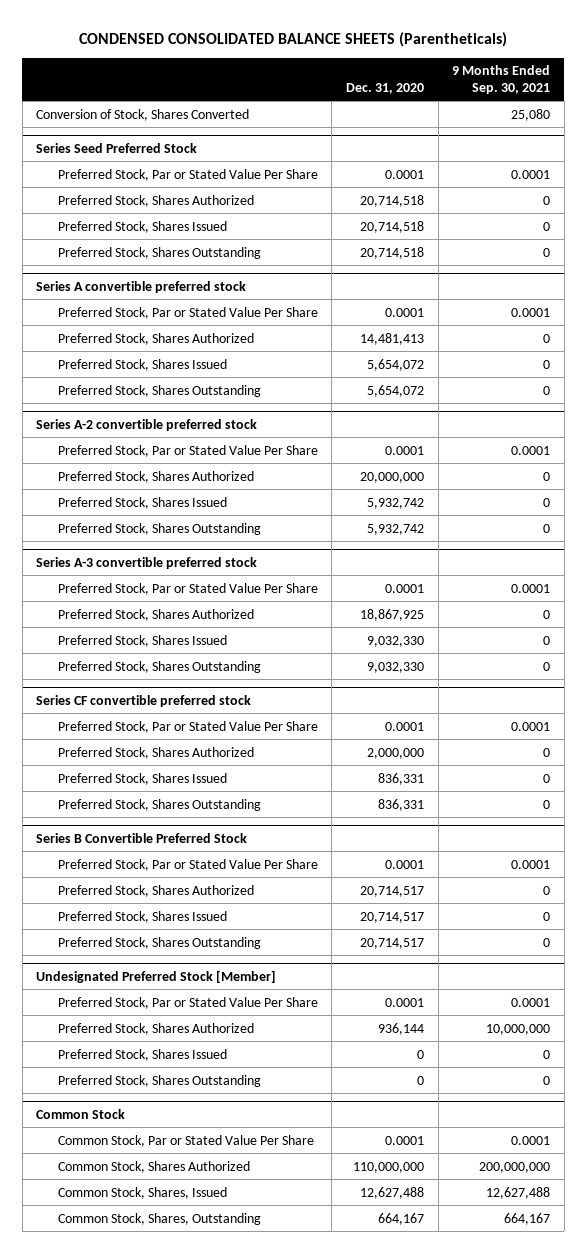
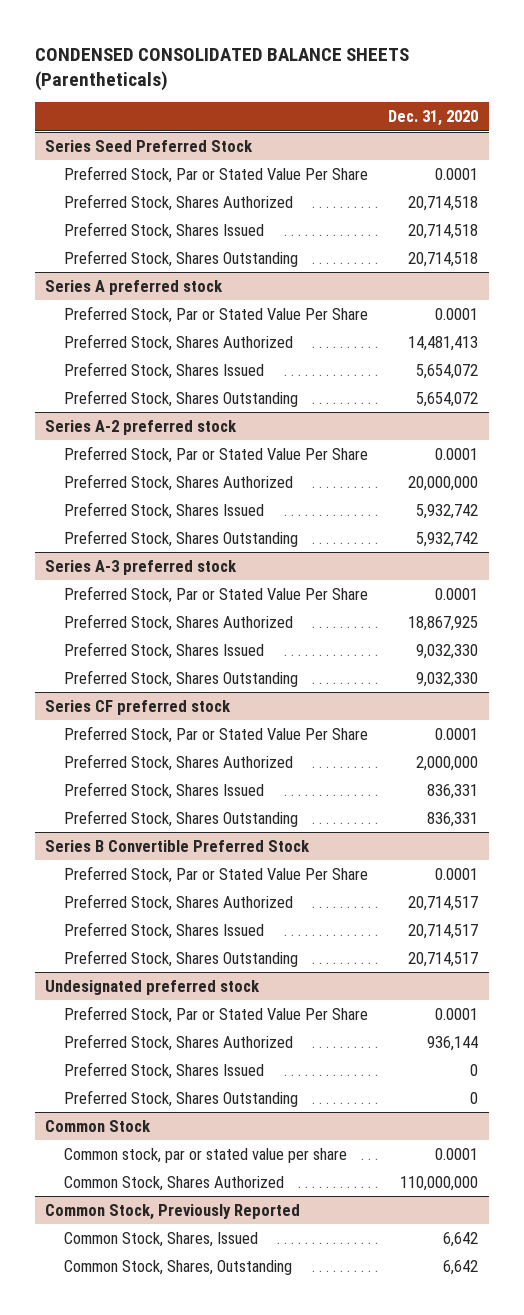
[452,65,551,94] 9 Months Ended Sep. 30, 2021 -> none
[36,108,250,121] Conversion of Stock, Shares Converted -> none
[36,280,247,293] Series A convertible preferred stock -> [45,280,224,296] Series A preferred stock
[36,418,258,431] Series A-2 convertible preferred stock -> [45,420,238,436] Series A-2 preferred stock
[36,556,258,569] Series A-3 convertible preferred stock -> [45,560,238,576] Series A-3 preferred stock
[36,694,252,707] Series CF convertible preferred stock -> [45,700,232,716] Series CF preferred stock
[36,969,277,983] Undesignated Preferred Stock [Member] -> [45,980,261,996] Undesignated preferred stock
[57,1134,314,1147] Common Stock, Par or Stated Value Per Share -> [63,1148,347,1164] Common stock, par or stated value per share
none -> [45,1204,301,1221] Common Stock, Previously Reported
[360,1186,425,1199] 12,627,488 -> [443,1232,479,1248] 6,642
[378,1212,425,1225] 664,167 -> [443,1260,479,1276] 6,642

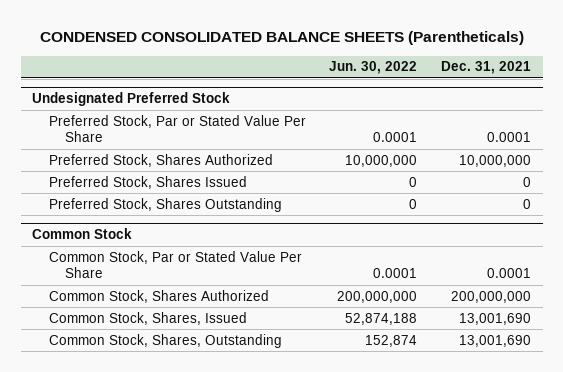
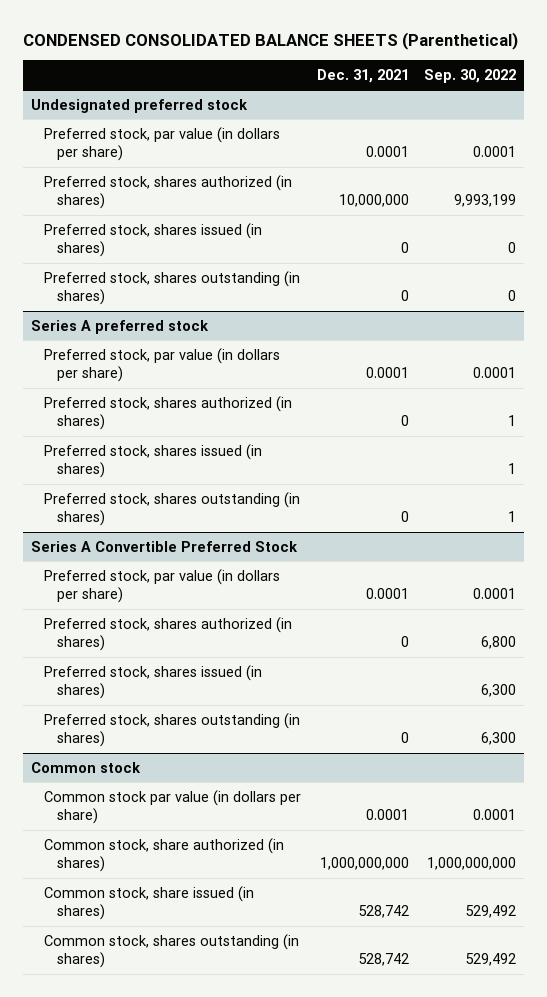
[39,30,524,45] CONDENSED CONSOLIDATED BALANCE SHEETS (Parentheticals) -> [23,31,519,50] CONDENSED CONSOLIDATED BALANCE SHEETS (Parenthetical)
[329,61,418,75] Jun. 30, 2022 -> none
none -> [424,68,517,83] Sep. 30, 2022
[32,92,231,107] Undesignated Preferred Stock -> [30,98,248,113] Undesignated preferred stock
[48,114,306,143] Preferred Stock, Par or Stated Value Per Share -> [44,126,281,162] Preferred stock, par value (in dollars per share)
[48,153,273,167] Preferred Stock, Shares Authorized -> [44,174,293,210] Preferred stock, shares authorized (in shares)
[48,175,247,189] Preferred Stock, Shares Issued -> [44,222,263,258] Preferred stock, shares issued (in shares)
[48,197,282,212] Preferred Stock, Shares Outstanding -> [44,270,301,306] Preferred stock, shares outstanding (in shares)
none -> [30,319,209,334] Series A preferred stock
none -> [44,347,281,383] Preferred stock, par value (in dollars per share)
none -> [44,395,293,431] Preferred stock, shares authorized (in shares)
none -> [44,443,263,479] Preferred stock, shares issued (in shares)
none -> [44,491,301,527] Preferred stock, shares outstanding (in shares)
none -> [30,540,298,552] Series A Convertible Preferred Stock
none -> [44,568,281,604] Preferred stock, par value (in dollars per share)
none -> [44,616,293,652] Preferred stock, shares authorized (in shares)
none -> [44,664,263,700] Preferred stock, shares issued (in shares)
none -> [44,712,301,748] Preferred stock, shares outstanding (in shares)
[32,228,133,240] Common Stock -> [30,761,141,773] Common stock
[48,250,302,279] Common Stock, Par or Stated Value Per Share -> [44,789,302,825] Common stock par value (in dollars per share)
[48,289,269,303] Common Stock, Shares Authorized -> [44,837,285,873] Common stock, share authorized (in shares)
[450,290,531,303] 200,000,000 -> [319,857,409,871] 1,000,000,000
[48,311,247,325] Common Stock, Shares, Issued -> [44,885,255,921] Common stock, share issued (in shares)
[458,312,531,325] 13,001,690 -> [357,905,409,919] 528,742
[48,333,282,348] Common Stock, Shares, Outstanding -> [44,933,300,969] Common stock, shares outstanding (in shares)
[458,334,531,347] 13,001,690 -> [357,953,409,967] 528,742

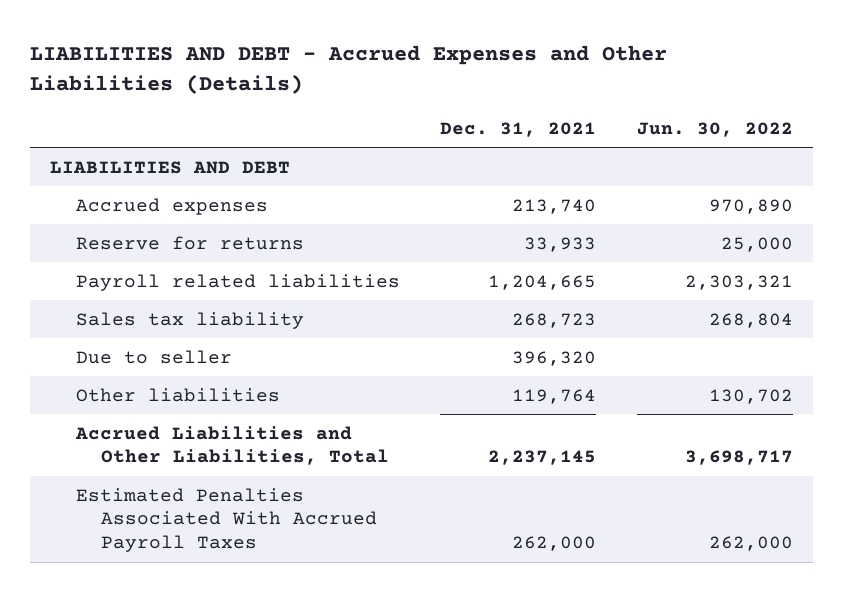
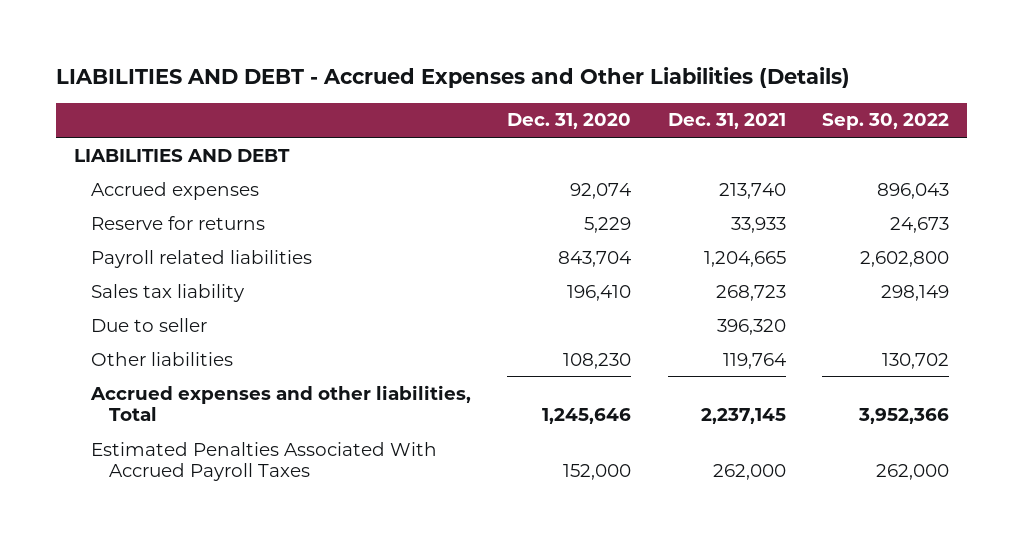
[636,121,793,137] Jun. 30, 2022 -> none
none -> [507,113,632,130] Dec. 31, 2020
none -> [821,113,949,131] Sep. 30, 2022
[74,425,390,466] Accrued Liabilities and Other Liabilities, Total -> [90,384,472,422] Accrued expenses and other liabilities, Total

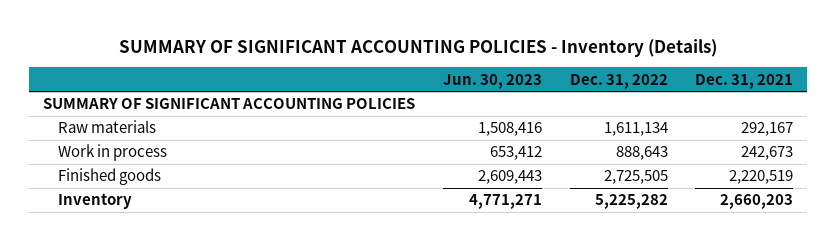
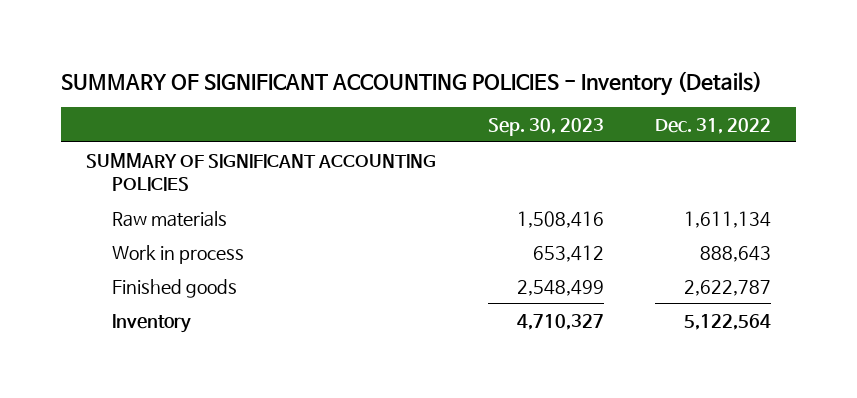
[442,73,542,89] Jun. 30, 2023 -> none
[695,73,794,89] Dec. 31, 2021 -> none
none -> [487,118,604,137] Sep. 30, 2023
[603,170,668,185] 2,725,505 -> [683,279,771,296] 2,622,787
[594,194,668,210] 5,225,282 -> [683,313,771,330] 5,122,564

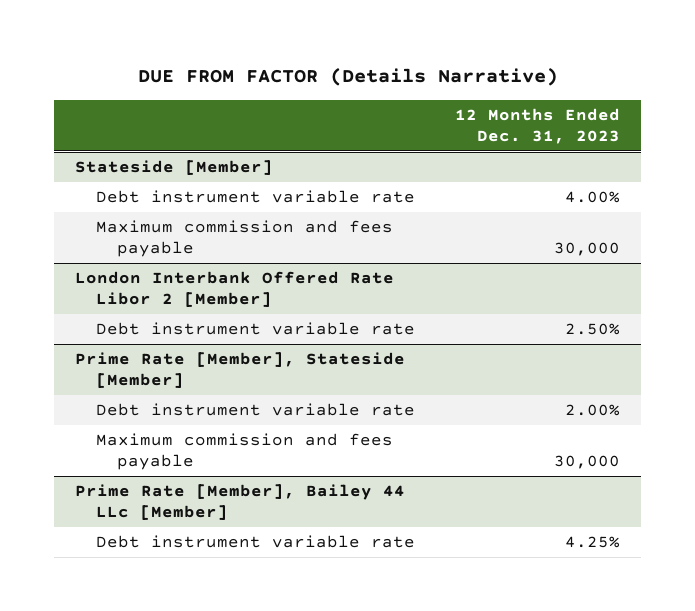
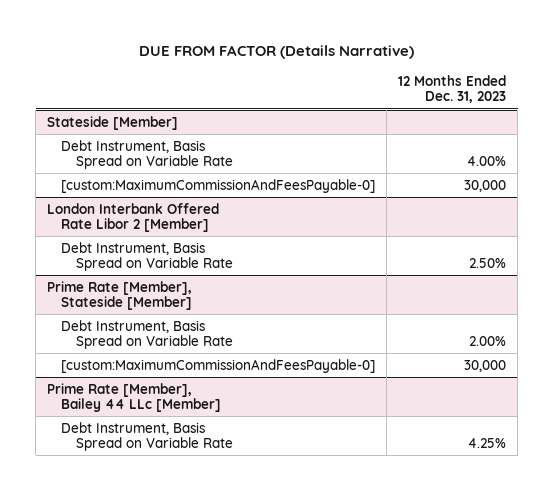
[95,190,415,204] Debt instrument variable rate -> [61,139,233,170] Debt Instrument, Basis Spread on Variable Rate
[95,220,393,257] Maximum commission and fees payable -> [61,178,376,193] [custom:MaximumCommissionAndFeesPayable-0]
[95,322,415,336] Debt instrument variable rate -> [61,241,233,272] Debt Instrument, Basis Spread on Variable Rate
[95,403,415,417] Debt instrument variable rate -> [61,319,233,350] Debt Instrument, Basis Spread on Variable Rate
[95,433,393,470] Maximum commission and fees payable -> [61,358,376,373] [custom:MaximumCommissionAndFeesPayable-0]
[95,535,415,549] Debt instrument variable rate -> [61,421,233,452] Debt Instrument, Basis Spread on Variable Rate

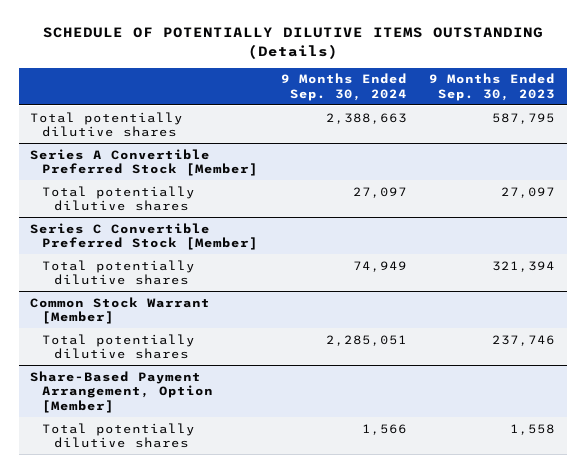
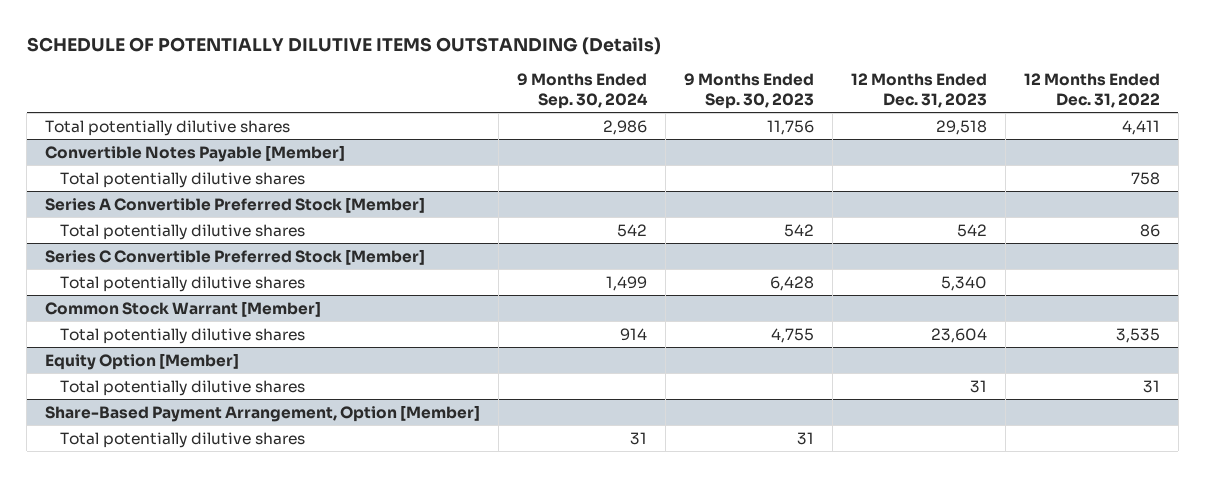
none -> [850,72,987,108] 12 Months Ended Dec. 31, 2023
none -> [1023,72,1160,108] 12 Months Ended Dec. 31, 2022
[325,112,407,124] 2,388,663 -> [603,119,648,135] 2,986
[492,112,556,124] 587,795 -> [767,119,815,135] 11,756
none -> [45,144,346,162] Convertible Notes Payable [Member]
none -> [60,171,306,188] Total potentially dilutive shares
[352,186,407,198] 27,097 -> [617,223,648,237] 542
[501,186,556,198] 27,097 -> [784,223,815,237] 542
[352,260,407,272] 74,949 -> [606,275,648,291] 1,499
[492,260,556,272] 321,394 -> [770,275,815,291] 6,428
[325,334,407,346] 2,285,051 -> [620,327,648,341] 914
[492,334,556,346] 237,746 -> [771,327,815,343] 4,755
none -> [45,352,240,370] Equity Option [Member]
none -> [60,379,306,396] Total potentially dilutive shares
[361,423,407,435] 1,566 -> [630,431,648,445] 31
[510,423,556,435] 1,558 -> [797,431,815,445] 31

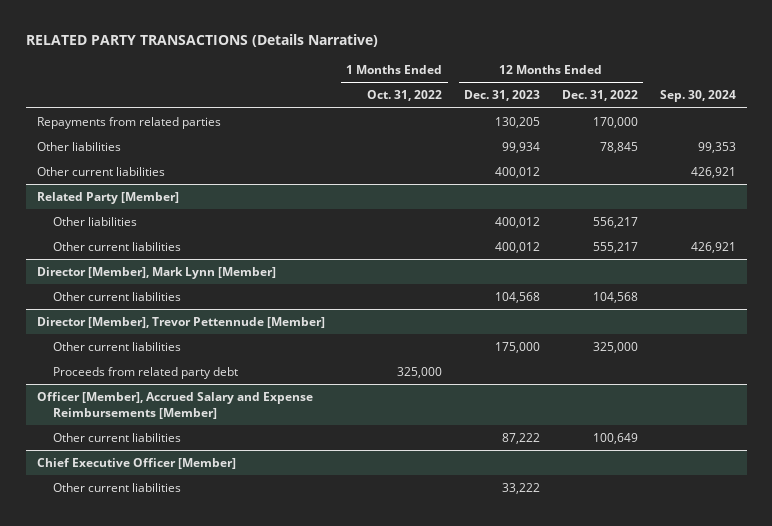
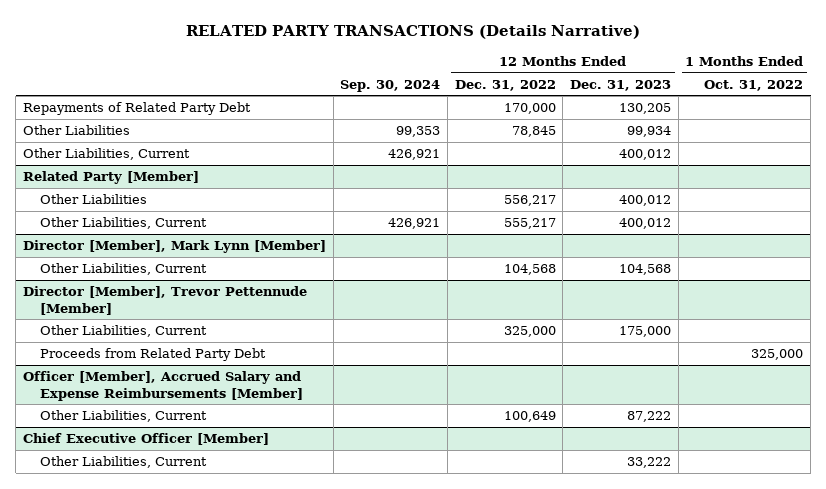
[36,117,221,130] Repayments from related parties -> [23,102,252,116] Repayments of Related Party Debt
[36,142,121,152] Other liabilities -> [23,125,131,136] Other Liabilities
[36,167,165,177] Other current liabilities -> [23,148,191,161] Other Liabilities, Current
[53,217,138,227] Other liabilities -> [39,194,147,205] Other Liabilities
[53,242,182,252] Other current liabilities -> [39,217,207,230] Other Liabilities, Current
[53,292,182,302] Other current liabilities -> [39,263,207,276] Other Liabilities, Current
[53,342,182,352] Other current liabilities -> [39,325,207,338] Other Liabilities, Current
[53,367,239,380] Proceeds from related party debt -> [39,348,266,362] Proceeds from Related Party Debt
[53,433,182,443] Other current liabilities -> [39,410,207,423] Other Liabilities, Current
[53,483,182,493] Other current liabilities -> [39,456,207,469] Other Liabilities, Current

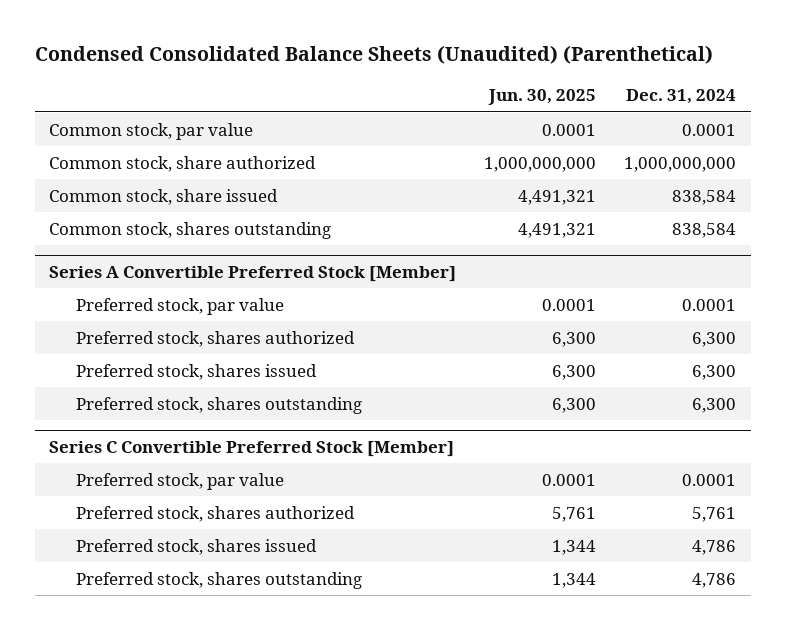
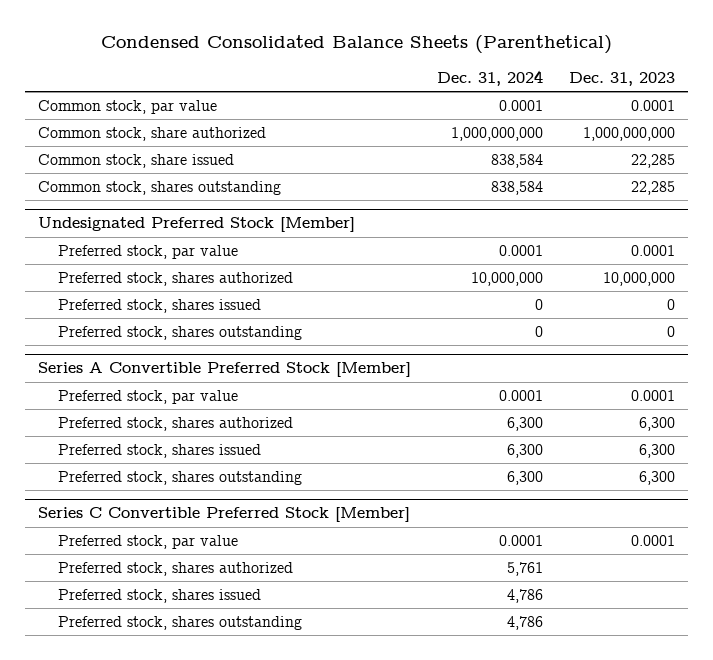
[34,45,713,65] Condensed Consolidated Balance Sheets (Unaudited) (Parenthetical) -> [100,35,612,55] Condensed Consolidated Balance Sheets (Parenthetical)
[488,89,597,106] Jun. 30, 2025 -> none
none -> [569,71,676,86] Dec. 31, 2023
none -> [37,217,355,233] Undesignated Preferred Stock [Member]
none -> [58,245,239,260] Preferred stock, par value
none -> [58,272,294,287] Preferred stock, shares authorized
none -> [58,299,262,314] Preferred stock, shares issued
none -> [58,326,303,341] Preferred stock, shares outstanding

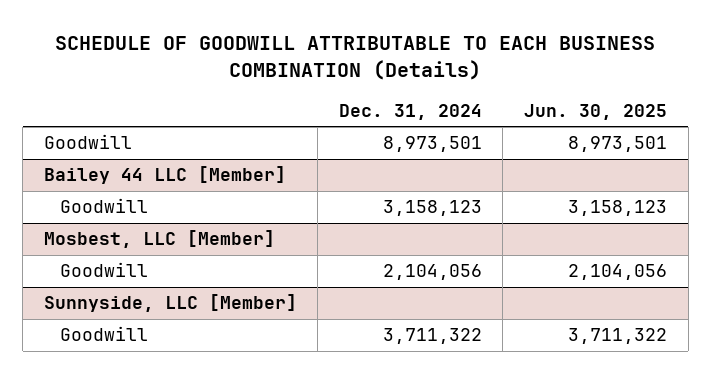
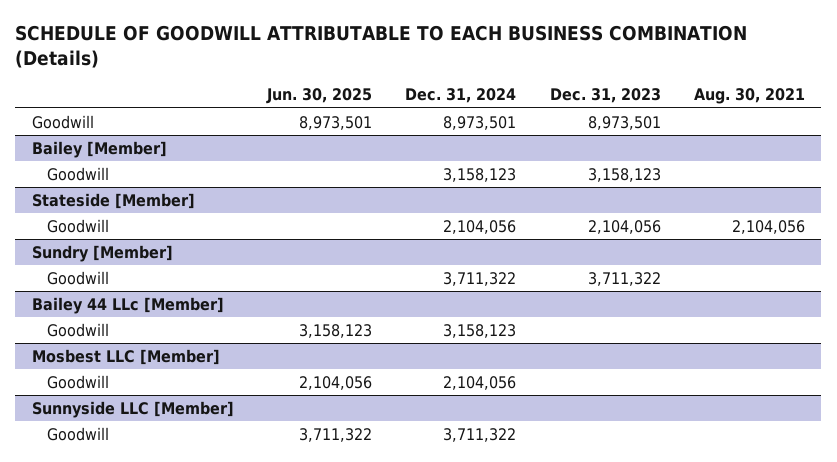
none -> [549,88,661,104] Dec. 31, 2023
none -> [693,88,805,105] Aug. 30, 2021
none -> [32,141,168,159] Bailey [Member]
none -> [47,167,110,182] Goodwill
none -> [32,193,196,210] Stateside [Member]
none -> [47,219,110,234] Goodwill
none -> [32,245,174,263] Sundry [Member]
none -> [47,271,110,286] Goodwill
[43,166,286,185] Bailey 44 LLC [Member] -> [32,297,225,315] Bailey 44 LLc [Member]
[43,230,275,249] Mosbest, LLC [Member] -> [32,349,221,366] Mosbest LLC [Member]
[43,294,297,313] Sunnyside, LLC [Member] -> [32,401,235,419] Sunnyside LLC [Member]

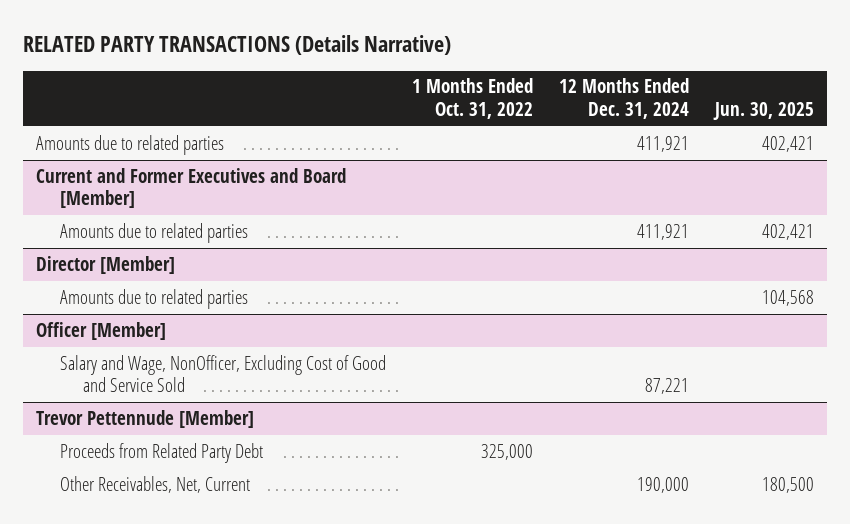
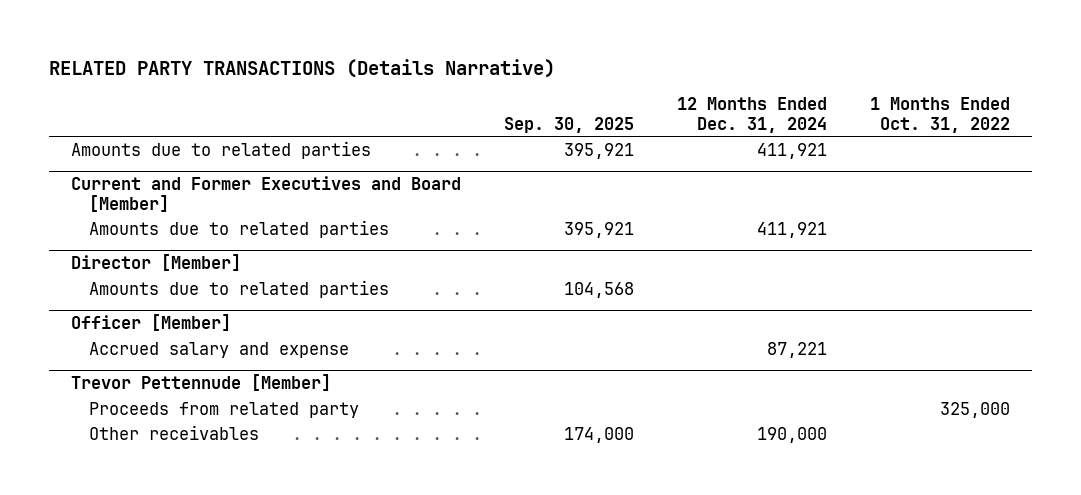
[712,101,814,120] Jun. 30, 2025 -> none
none -> [504,116,635,133] Sep. 30, 2025
[59,354,386,393] Salary and Wage, NonOfficer, Excluding Cost of Good and Service Sold -> [88,341,349,358] Accrued salary and expense
[59,442,263,463] Proceeds from Related Party Debt -> [88,401,359,418] Proceeds from related party
[59,475,250,493] Other Receivables, Net, Current -> [88,424,259,440] Other receivables

